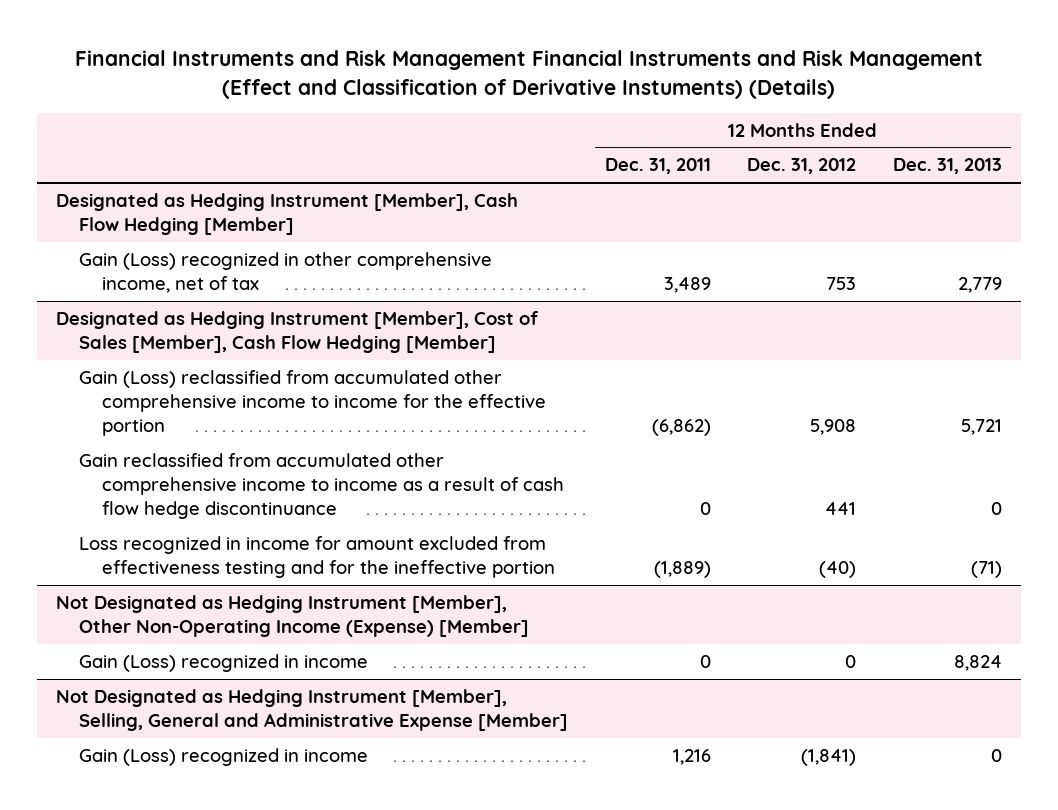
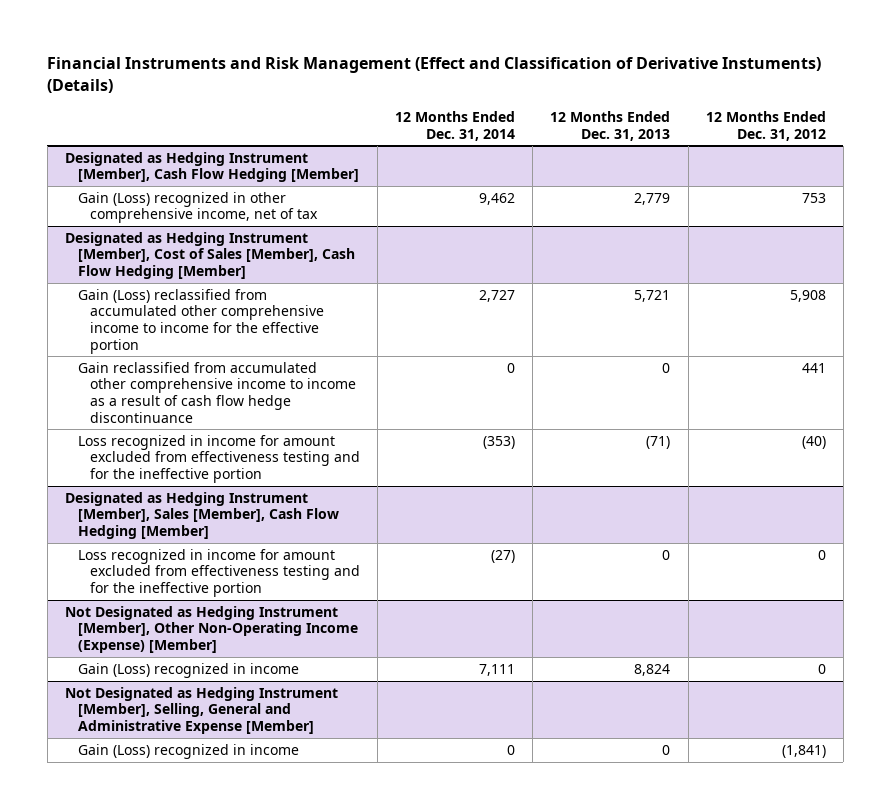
[74,49,983,99] Financial Instruments and Risk Management Financial Instruments and Risk Management (Effect and Classification of Derivative Instuments) (Details) -> [47,57,822,94] Financial Instruments and Risk Management (Effect and Classification of Derivative Instuments) (Details)
[604,158,711,175] Dec. 31, 2011 -> none
none -> [395,110,516,141] 12 Months Ended Dec. 31, 2014
none -> [64,491,339,540] Designated as Hedging Instrument [Member], Sales [Member], Cash Flow Hedging [Member]
none -> [77,548,361,598] Loss recognized in income for amount excluded from effectiveness testing and for the ineffective portion

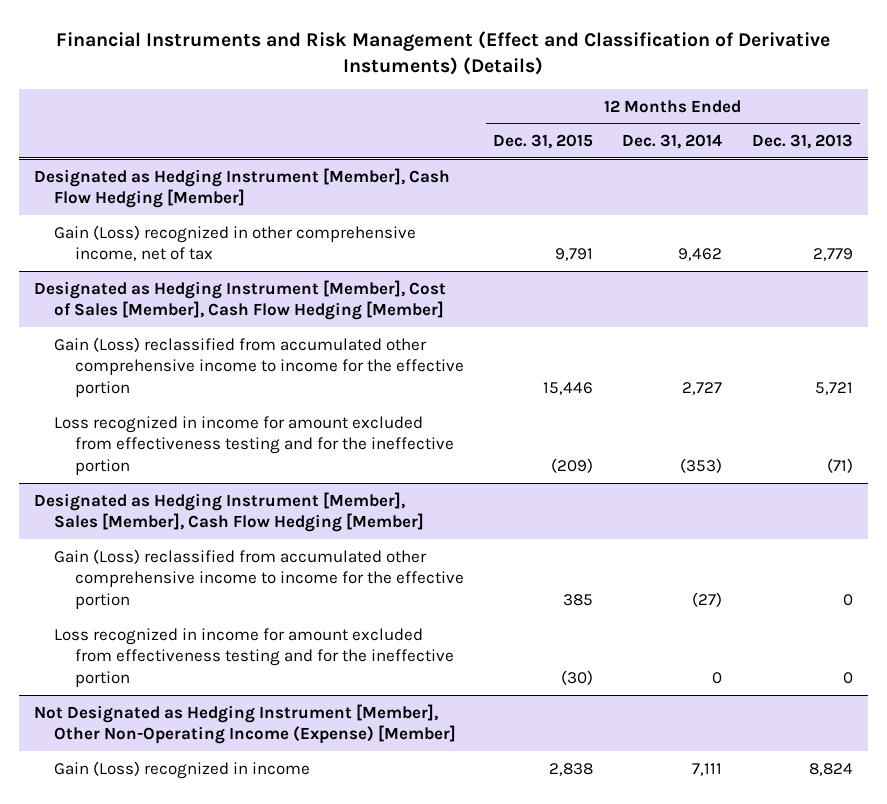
[705,110,826,141] 12 Months Ended Dec. 31, 2012 -> none
none -> [493,134,594,150] Dec. 31, 2015
[77,361,357,423] Gain reclassified from accumulated other comprehensive income to income as a result of cash flow hedge discontinuance -> none
none -> [54,548,464,609] Gain (Loss) reclassified from accumulated other comprehensive income to income for the effective portion
[491,549,516,563] (27) -> [712,671,723,684] 0
[64,686,338,735] Not Designated as Hedging Instrument [Member], Selling, General and Administrative Expense [Member] -> none
[77,743,299,759] Gain (Loss) recognized in income -> none

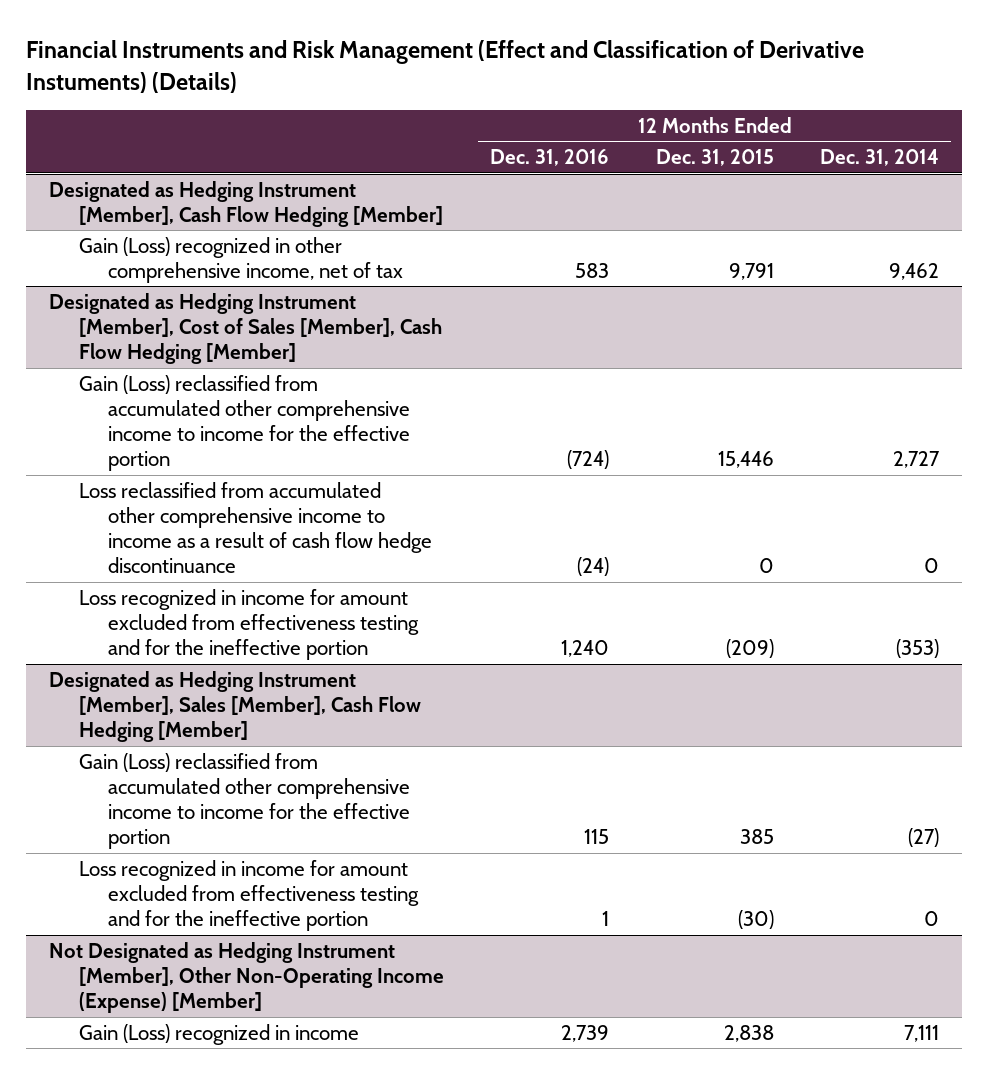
[751,134,853,150] Dec. 31, 2013 -> none
none -> [490,149,610,167] Dec. 31, 2016
none -> [78,481,432,574] Loss reclassified from accumulated other comprehensive income to income as a result of cash flow hedge discontinuance

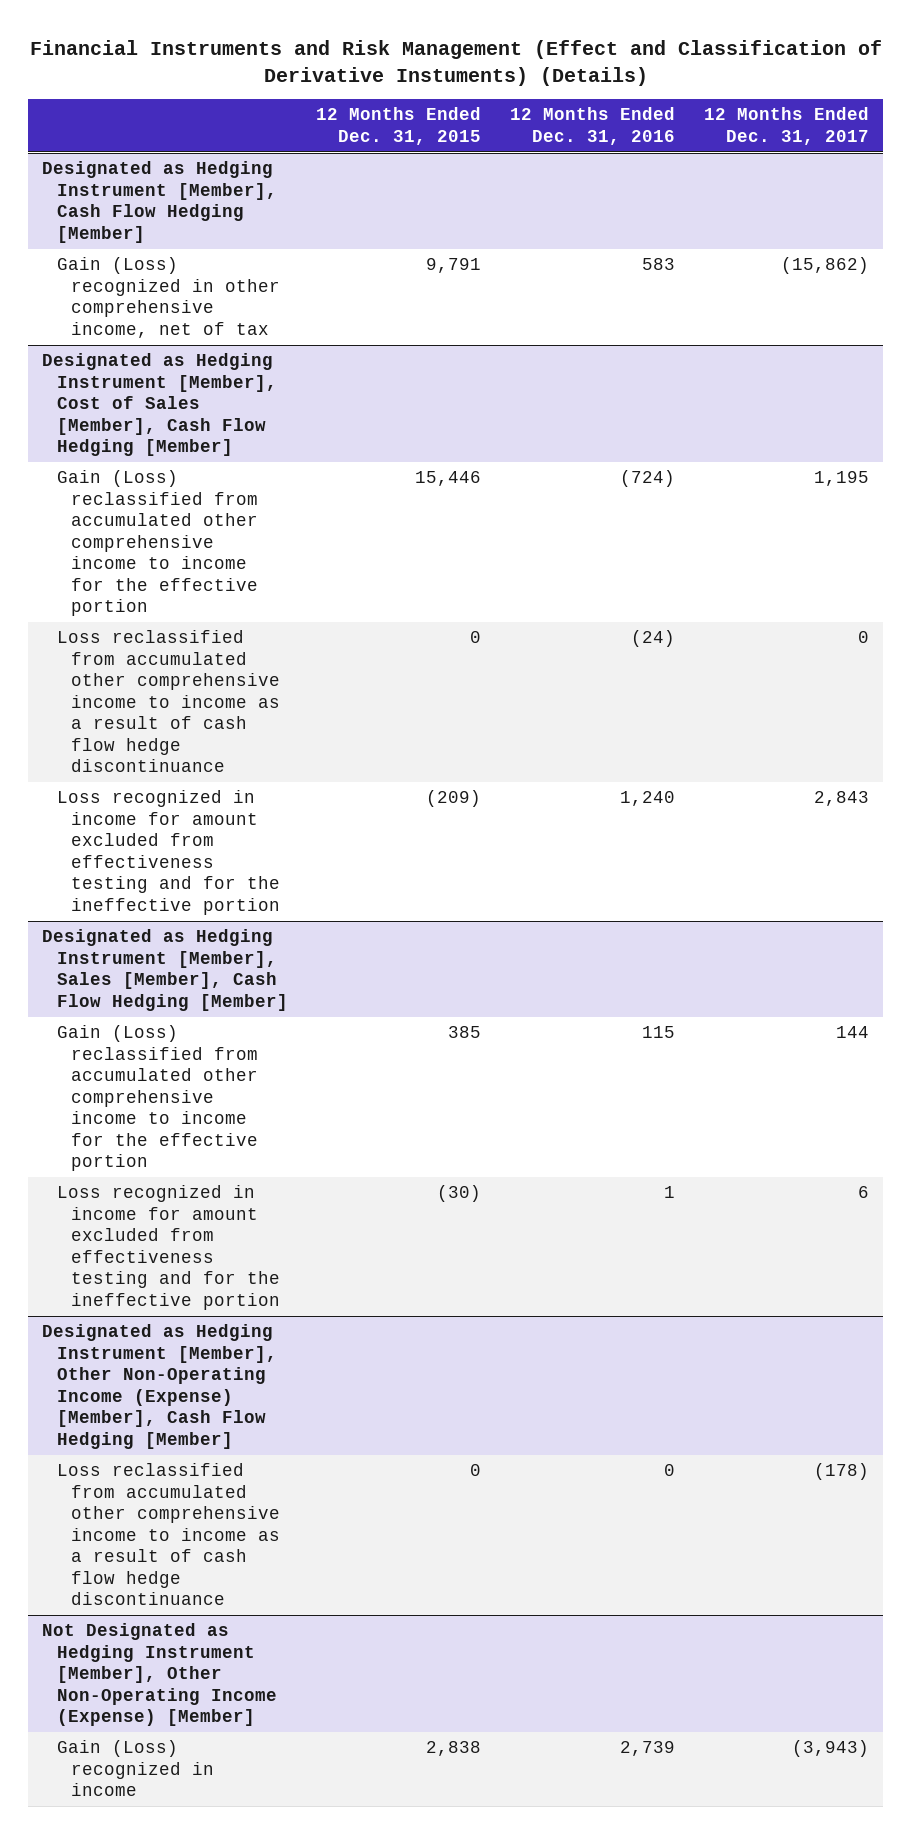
[820,149,940,167] Dec. 31, 2014 -> none
none -> [703,107,869,145] 12 Months Ended Dec. 31, 2017
none -> [42,1324,277,1449] Designated as Hedging Instrument [Member], Other Non-Operating Income (Expense) [Member], Cash Flow Hedging [Member]
none -> [56,1463,280,1605] Loss reclassified from accumulated other comprehensive income to income as a result of cash flow hedge discontinuance

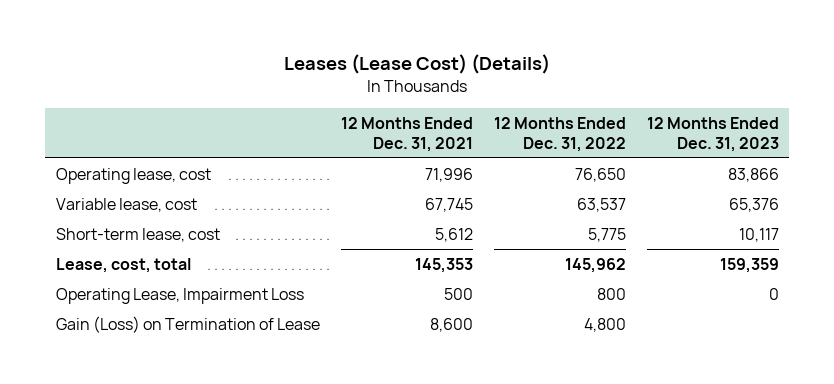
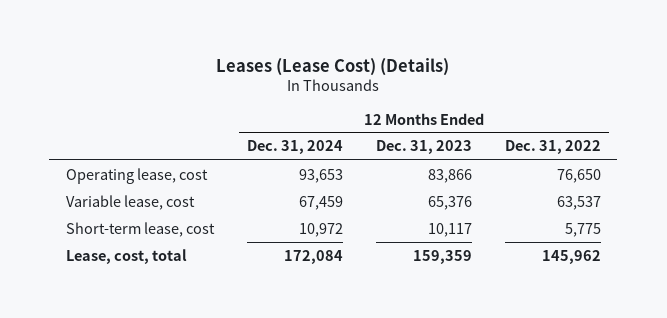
[340,117,473,152] 12 Months Ended Dec. 31, 2021 -> none
none -> [246,140,343,155] Dec. 31, 2024
[55,287,304,304] Operating Lease, Impairment Loss -> none
[55,315,320,333] Gain (Loss) on Termination of Lease -> none

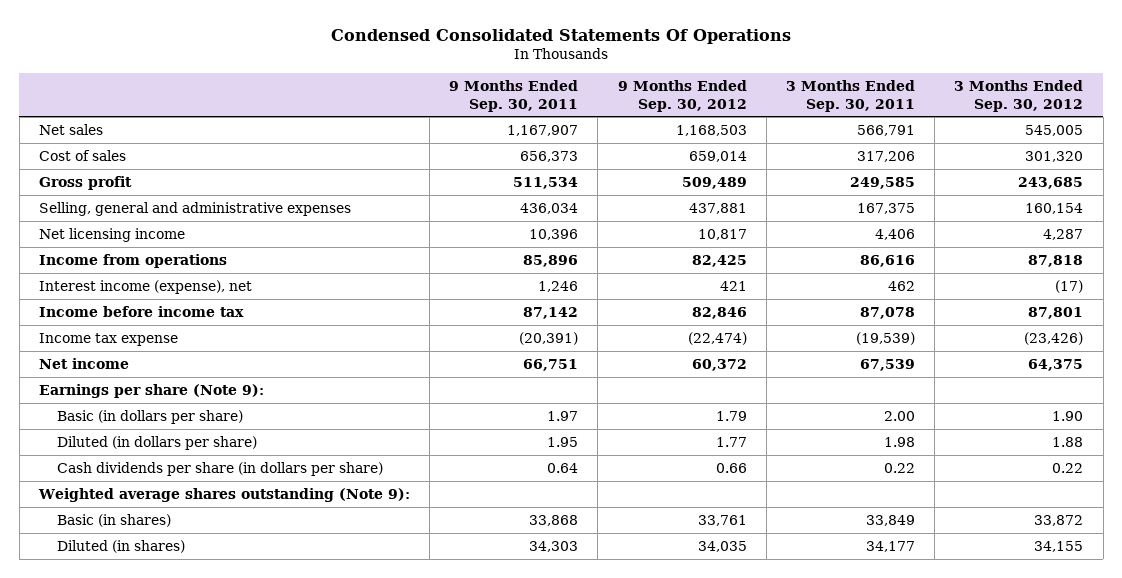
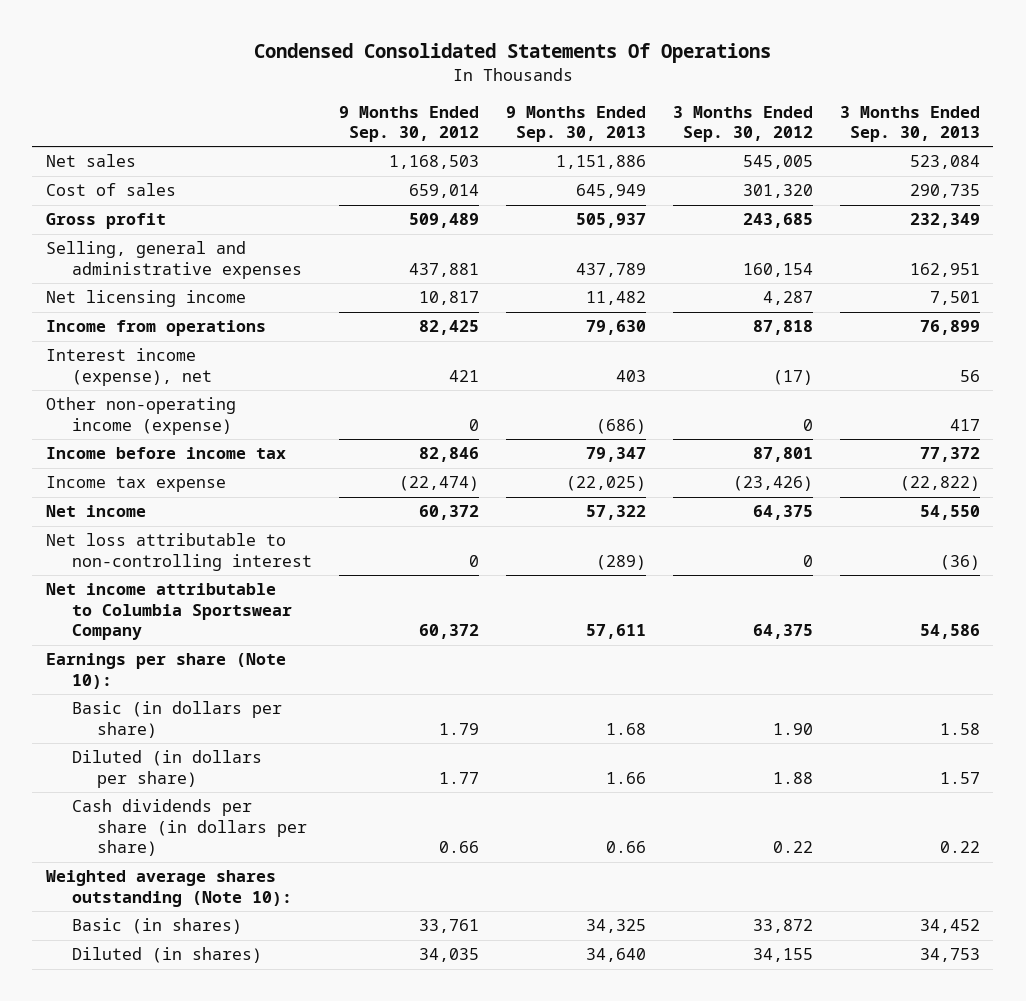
[449,80,579,112] 9 Months Ended Sep. 30, 2011 -> none
[786,80,916,112] 3 Months Ended Sep. 30, 2011 -> none
none -> [505,105,646,143] 9 Months Ended Sep. 30, 2013
none -> [839,105,980,143] 3 Months Ended Sep. 30, 2013
none -> [45,397,236,435] Other non-operating income (expense)
none -> [45,533,312,571] Net loss attributable to non-controlling interest
none -> [45,583,292,641] Net income attributable to Columbia Sportswear Company
[38,383,264,398] Earnings per share (Note 9): -> [45,653,286,689] Earnings per share (Note 10):
[37,487,410,502] Weighted average shares outstanding (Note 9): -> [45,870,292,907] Weighted average shares outstanding (Note 10):

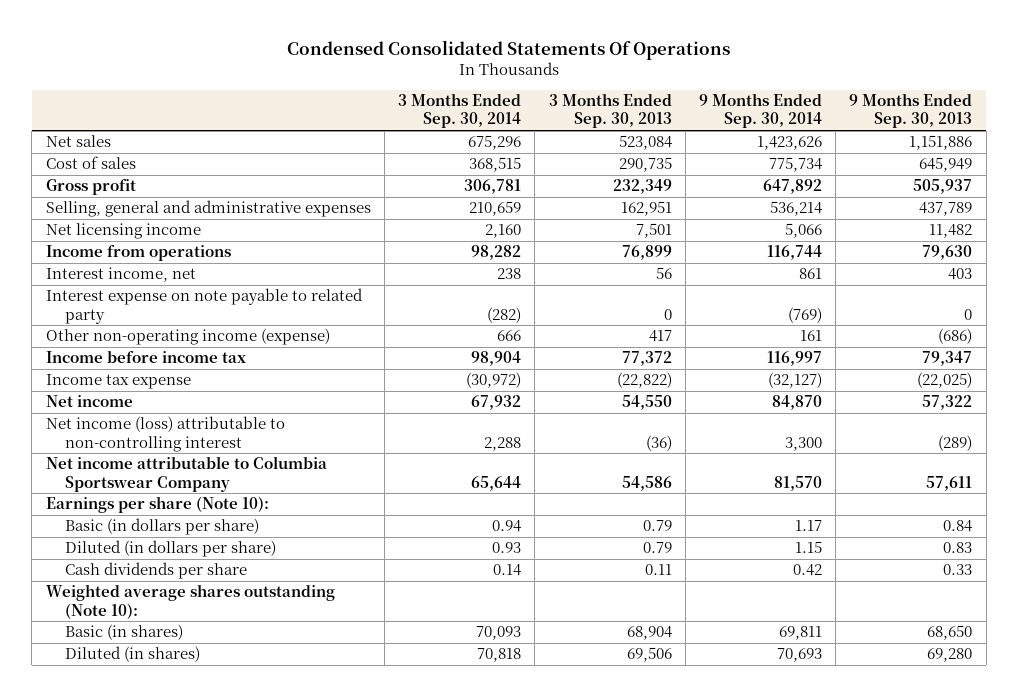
[338,105,479,143] 9 Months Ended Sep. 30, 2012 -> none
[672,105,813,143] 3 Months Ended Sep. 30, 2012 -> none
none -> [398,93,522,129] 3 Months Ended Sep. 30, 2014
none -> [699,93,823,129] 9 Months Ended Sep. 30, 2014
[45,348,212,386] Interest income (expense), net -> [45,267,196,283] Interest income, net
none -> [45,288,363,324] Interest expense on note payable to related party
[45,533,312,571] Net loss attributable to non-controlling interest -> [45,416,285,452] Net income (loss) attributable to non-controlling interest
[605,722,646,735] 1.68 -> [943,520,973,533] 0.84
[939,722,980,735] 1.58 -> [642,520,672,532] 0.79
[605,771,646,784] 1.66 -> [943,542,973,554] 0.83
[939,771,980,784] 1.57 -> [642,542,672,554] 0.79
[71,799,308,857] Cash dividends per share (in dollars per share) -> [64,562,247,580] Cash dividends per share
[605,841,646,854] 0.66 -> [943,564,973,576] 0.33
[939,841,980,854] 0.22 -> [644,564,672,576] 0.11
[585,919,646,934] 34,325 -> [927,625,973,641] 68,650
[919,919,980,934] 34,452 -> [626,626,672,641] 68,904
[585,948,646,963] 34,640 -> [927,648,973,663] 69,280
[919,948,980,963] 34,753 -> [626,647,672,663] 69,506

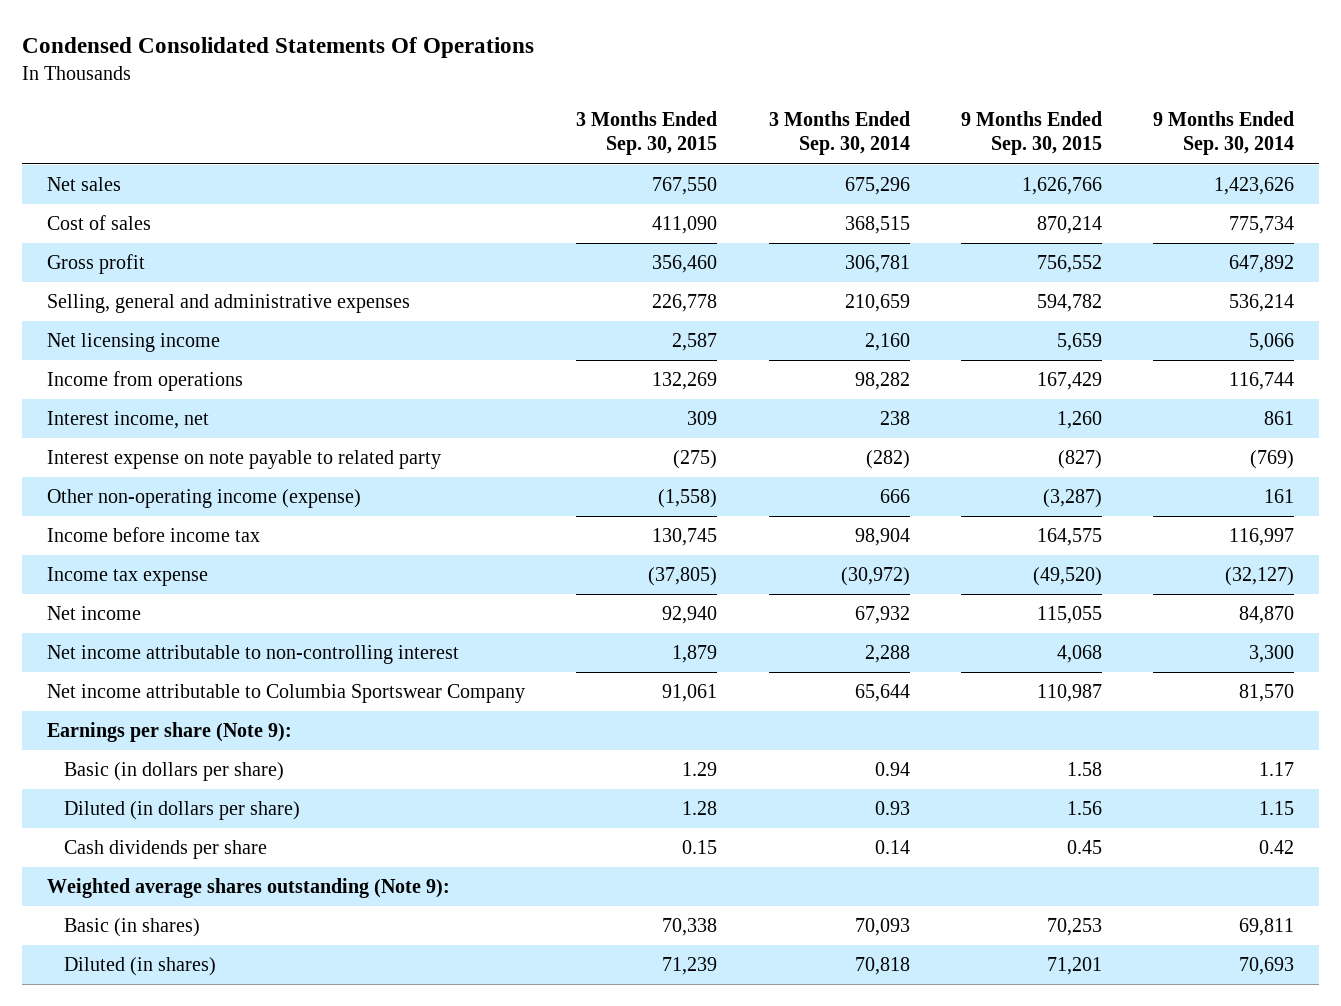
[548,93,672,129] 3 Months Ended Sep. 30, 2013 -> none
[849,93,973,129] 9 Months Ended Sep. 30, 2013 -> none
none -> [576,110,718,156] 3 Months Ended Sep. 30, 2015
none -> [960,110,1102,156] 9 Months Ended Sep. 30, 2015
[45,416,285,452] Net income (loss) attributable to non-controlling interest -> [47,645,460,665] Net income attributable to non-controlling interest
[45,496,269,514] Earnings per share (Note 10): -> [47,722,293,743] Earnings per share (Note 9):
[45,584,335,619] Weighted average shares outstanding (Note 10): -> [47,878,451,899] Weighted average shares outstanding (Note 9):

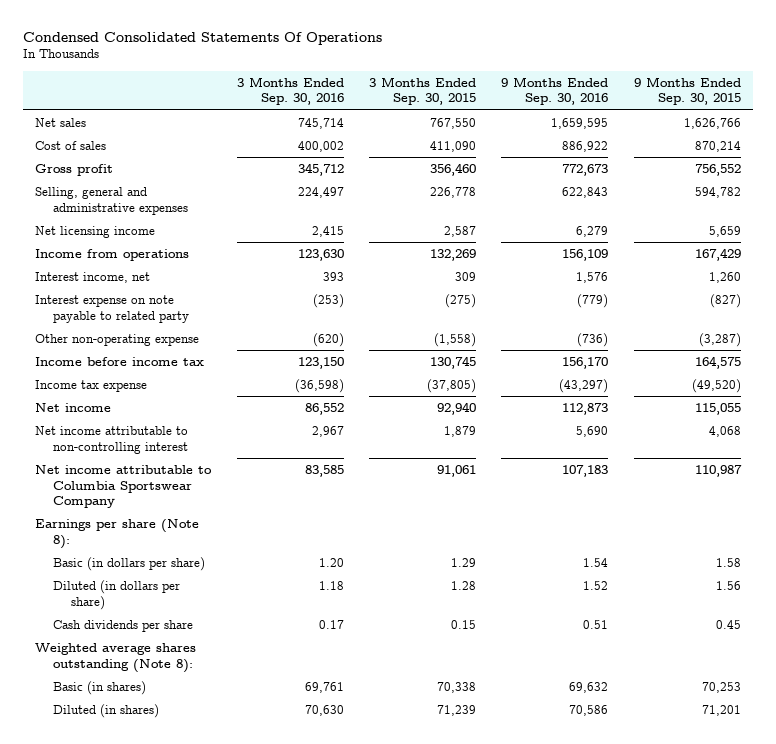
[768,110,910,156] 3 Months Ended Sep. 30, 2014 -> none
[1152,110,1294,156] 9 Months Ended Sep. 30, 2014 -> none
none -> [236,76,344,106] 3 Months Ended Sep. 30, 2016
none -> [501,76,609,106] 9 Months Ended Sep. 30, 2016
[47,489,362,509] Other non-operating income (expense) -> [35,333,200,346] Other non-operating expense
[47,722,293,743] Earnings per share (Note 9): -> [35,518,200,549] Earnings per share (Note 8):
[47,878,451,899] Weighted average shares outstanding (Note 9): -> [35,642,197,673] Weighted average shares outstanding (Note 8):

